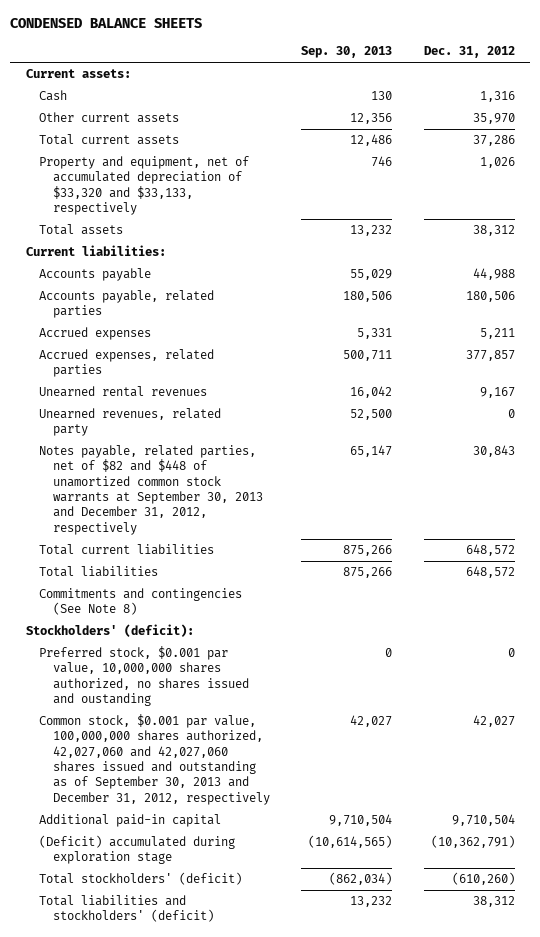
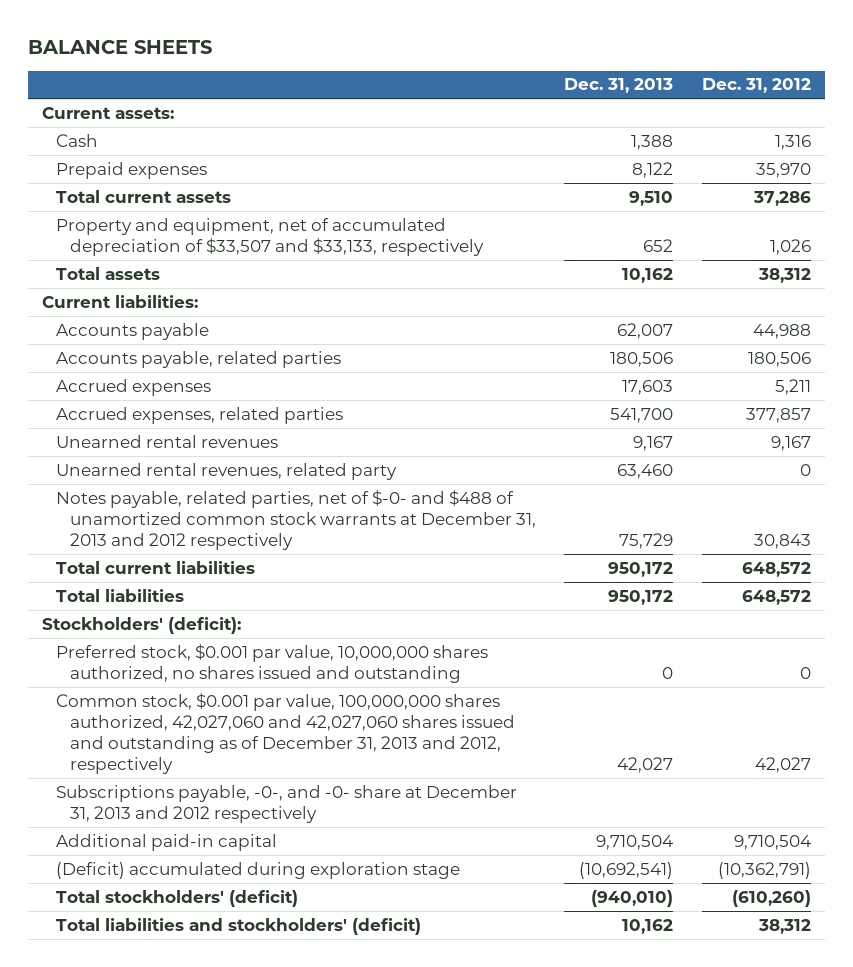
[9,18,202,29] CONDENSED BALANCE SHEETS -> [27,39,212,54] BALANCE SHEETS
[301,46,393,59] Sep. 30, 2013 -> none
none -> [564,78,674,94] Dec. 31, 2013
[39,112,180,124] Other current assets -> [55,161,207,179] Prepaid expenses
[39,156,250,216] Property and equipment, net of accumulated depreciation of $33,320 and $33,133, respectively -> [55,217,484,256] Property and equipment, net of accumulated depreciation of $33,507 and $33,133, respectively
[39,408,222,437] Unearned revenues, related party -> [55,462,397,480] Unearned rental revenues, related party
[39,445,263,535] Notes payable, related parties, net of $82 and $448 of unamortized common stock warrants at September 30, 2013 and December 31, 2012, respectively -> [55,489,536,550] Notes payable, related parties, net of $-0- and $488 of unamortized common stock warrants at December 31, 2013 and 2012 respectively
[39,588,243,616] Commitments and contingencies (See Note 8) -> none
[39,646,249,707] Preferred stock, $0.001 par value, 10,000,000 shares authorized, no shares issued and oustanding -> [55,643,488,683] Preferred stock, $0.001 par value, 10,000,000 shares authorized, no shares issued and outstanding
[39,714,270,805] Common stock, $0.001 par value, 100,000,000 shares authorized, 42,027,060 and 42,027,060 shares issued and outstanding as of September 30, 2013 and December 31, 2012, respectively -> [55,692,515,775] Common stock, $0.001 par value, 100,000,000 shares authorized, 42,027,060 and 42,027,060 shares issued and outstanding as of December 31, 2013 and 2012, respectively
none -> [55,784,517,823] Subscriptions payable, -0-, and -0- share at December 31, 2013 and 2012 respectively

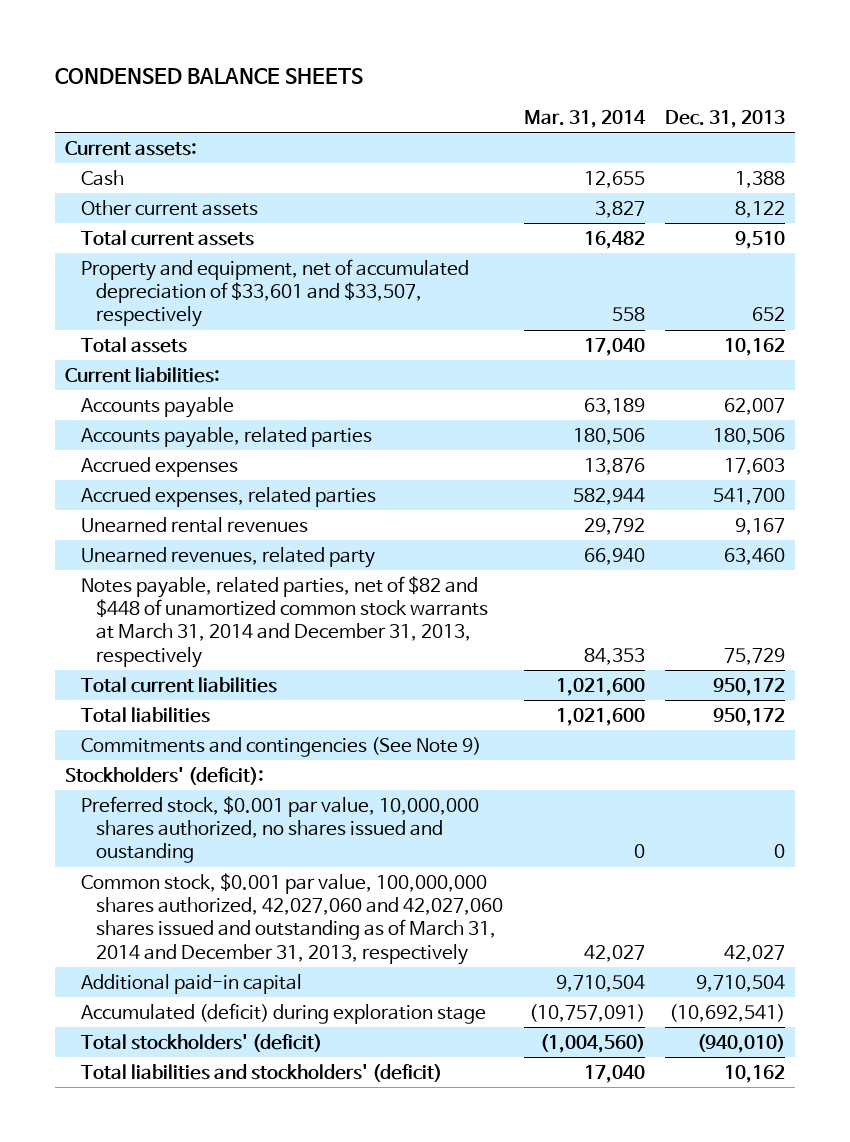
[27,39,212,54] BALANCE SHEETS -> [54,68,363,85] CONDENSED BALANCE SHEETS
[701,78,811,94] Dec. 31, 2012 -> none
none -> [523,109,646,128] Mar. 31, 2014
[55,161,207,179] Prepaid expenses -> [80,199,258,216] Other current assets
[55,217,484,256] Property and equipment, net of accumulated depreciation of $33,507 and $33,133, respectively -> [80,258,469,328] Property and equipment, net of accumulated depreciation of $33,601 and $33,507, respectively
[55,462,397,480] Unearned rental revenues, related party -> [80,546,375,568] Unearned revenues, related party
[55,489,536,550] Notes payable, related parties, net of $-0- and $488 of unamortized common stock warrants at December 31, 2013 and 2012 respectively -> [80,575,489,668] Notes payable, related parties, net of $82 and $448 of unamortized common stock warrants at March 31, 2014 and December 31, 2013, respectively
none -> [80,736,481,757] Commitments and contingencies (See Note 9)
[55,784,517,823] Subscriptions payable, -0-, and -0- share at December 31, 2013 and 2012 respectively -> none
[55,643,488,683] Preferred stock, $0.001 par value, 10,000,000 shares authorized, no shares issued and outstanding -> [80,795,479,864] Preferred stock, $0.001 par value, 10,000,000 shares authorized, no shares issued and oustanding
[55,692,515,775] Common stock, $0.001 par value, 100,000,000 shares authorized, 42,027,060 and 42,027,060 shares issued and outstanding as of December 31, 2013 and 2012, respectively -> [80,872,504,965] Common stock, $0.001 par value, 100,000,000 shares authorized, 42,027,060 and 42,027,060 shares issued and outstanding as of March 31, 2014 and December 31, 2013, respectively
[55,861,460,879] (Deficit) accumulated during exploration stage -> [80,1002,486,1024] Accumulated (deficit) during exploration stage

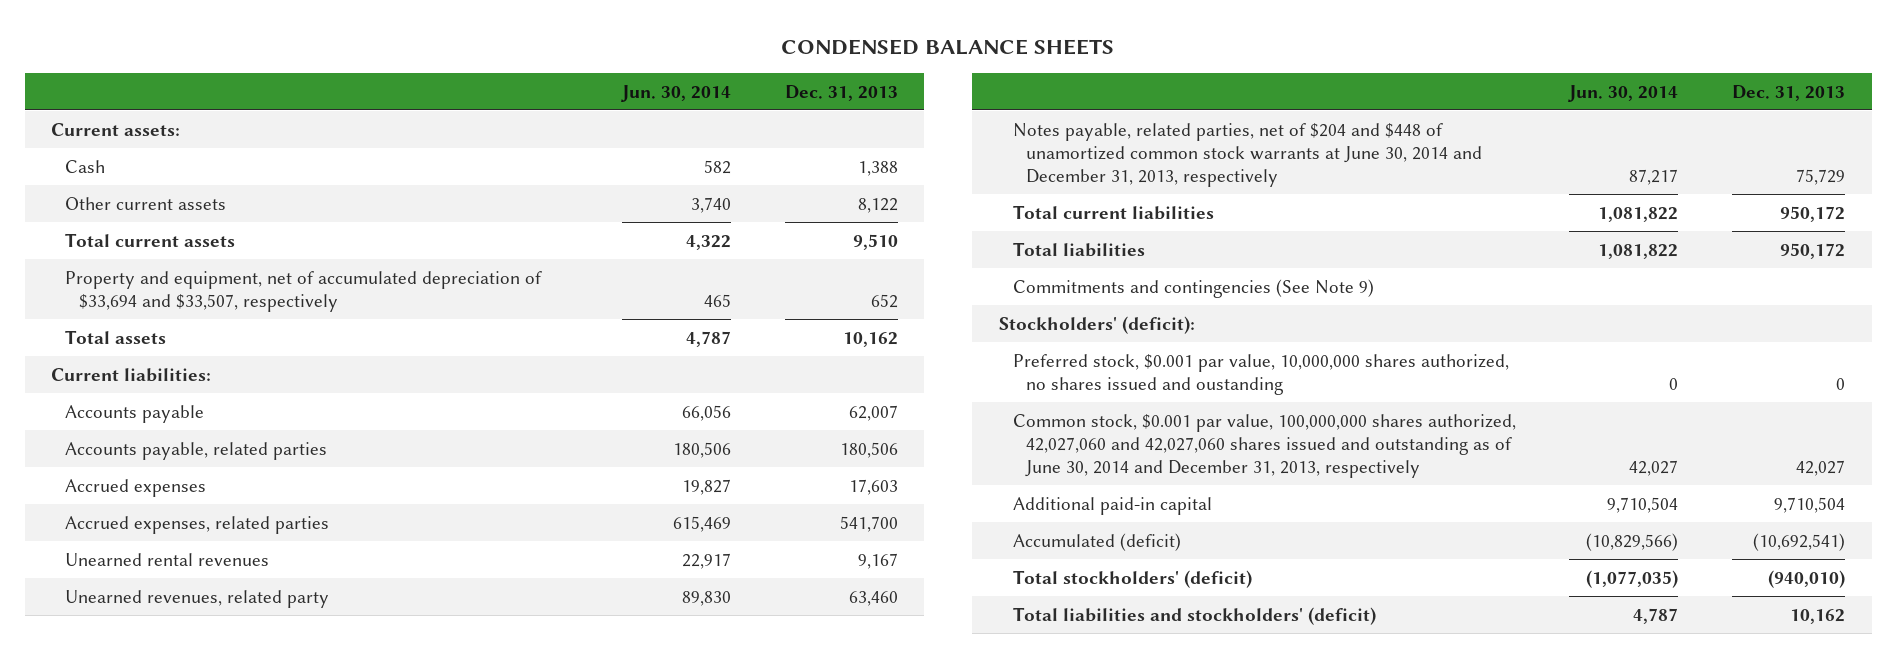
[523,109,646,128] Mar. 31, 2014 -> none
none -> [620,84,731,102] Jun. 30, 2014
[80,258,469,328] Property and equipment, net of accumulated depreciation of $33,601 and $33,507, respectively -> [65,270,543,312] Property and equipment, net of accumulated depreciation of $33,694 and $33,507, respectively
[80,575,489,668] Notes payable, related parties, net of $82 and $448 of unamortized common stock warrants at March 31, 2014 and December 31, 2013, respectively -> [1012,122,1483,188] Notes payable, related parties, net of $204 and $448 of unamortized common stock warrants at June 30, 2014 and December 31, 2013, respectively
[80,872,504,965] Common stock, $0.001 par value, 100,000,000 shares authorized, 42,027,060 and 42,027,060 shares issued and outstanding as of March 31, 2014 and December 31, 2013, respectively -> [1012,413,1516,479] Common stock, $0.001 par value, 100,000,000 shares authorized, 42,027,060 and 42,027,060 shares issued and outstanding as of June 30, 2014 and December 31, 2013, respectively
[80,1002,486,1024] Accumulated (deficit) during exploration stage -> [1012,532,1181,551] Accumulated (deficit)

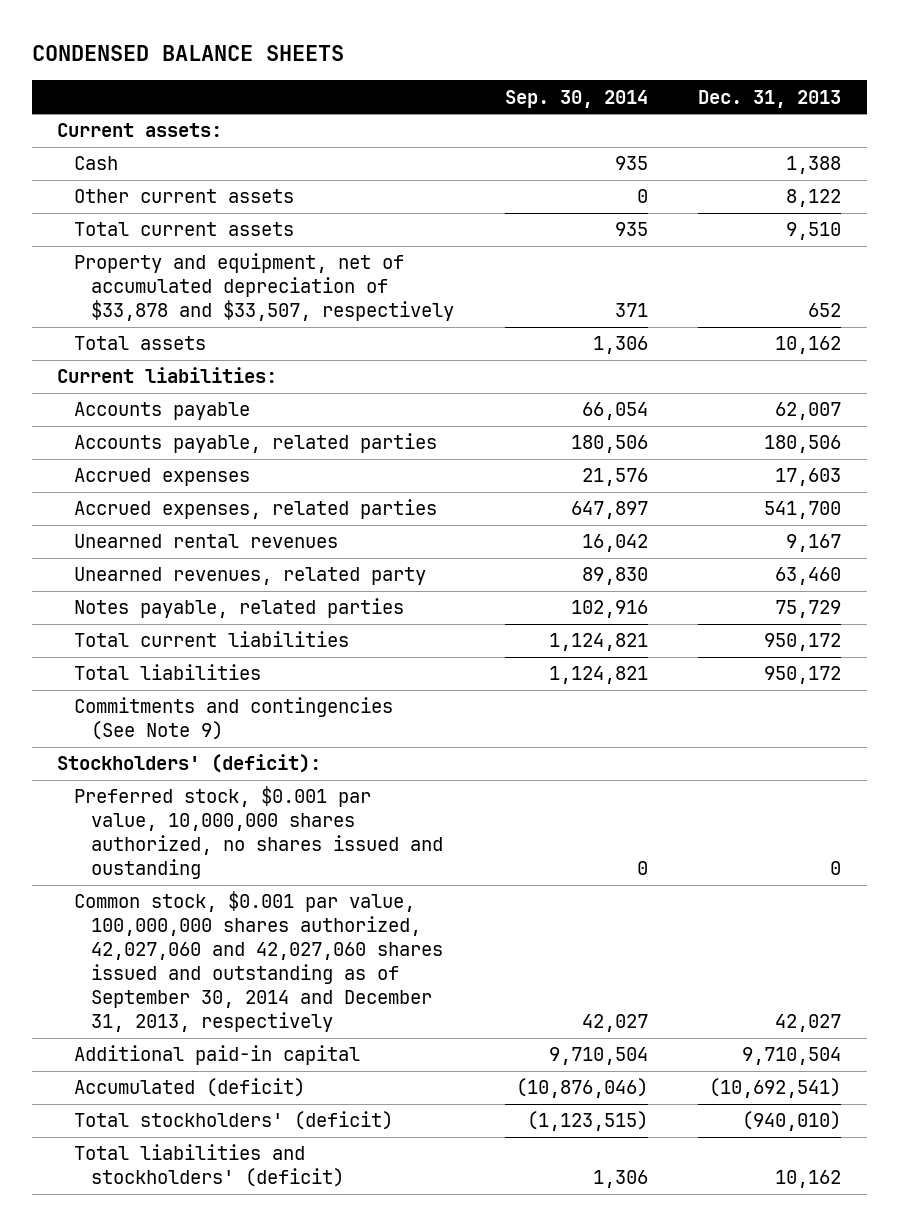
[620,84,731,102] Jun. 30, 2014 -> none
none -> [504,89,648,108] Sep. 30, 2014
[65,270,543,312] Property and equipment, net of accumulated depreciation of $33,694 and $33,507, respectively -> [74,253,455,322] Property and equipment, net of accumulated depreciation of $33,878 and $33,507, respectively
[1012,122,1483,188] Notes payable, related parties, net of $204 and $448 of unamortized common stock warrants at June 30, 2014 and December 31, 2013, respectively -> [74,598,405,619] Notes payable, related parties
[1012,413,1516,479] Common stock, $0.001 par value, 100,000,000 shares authorized, 42,027,060 and 42,027,060 shares issued and outstanding as of June 30, 2014 and December 31, 2013, respectively -> [74,891,444,1032] Common stock, $0.001 par value, 100,000,000 shares authorized, 42,027,060 and 42,027,060 shares issued and outstanding as of September 30, 2014 and December 31, 2013, respectively

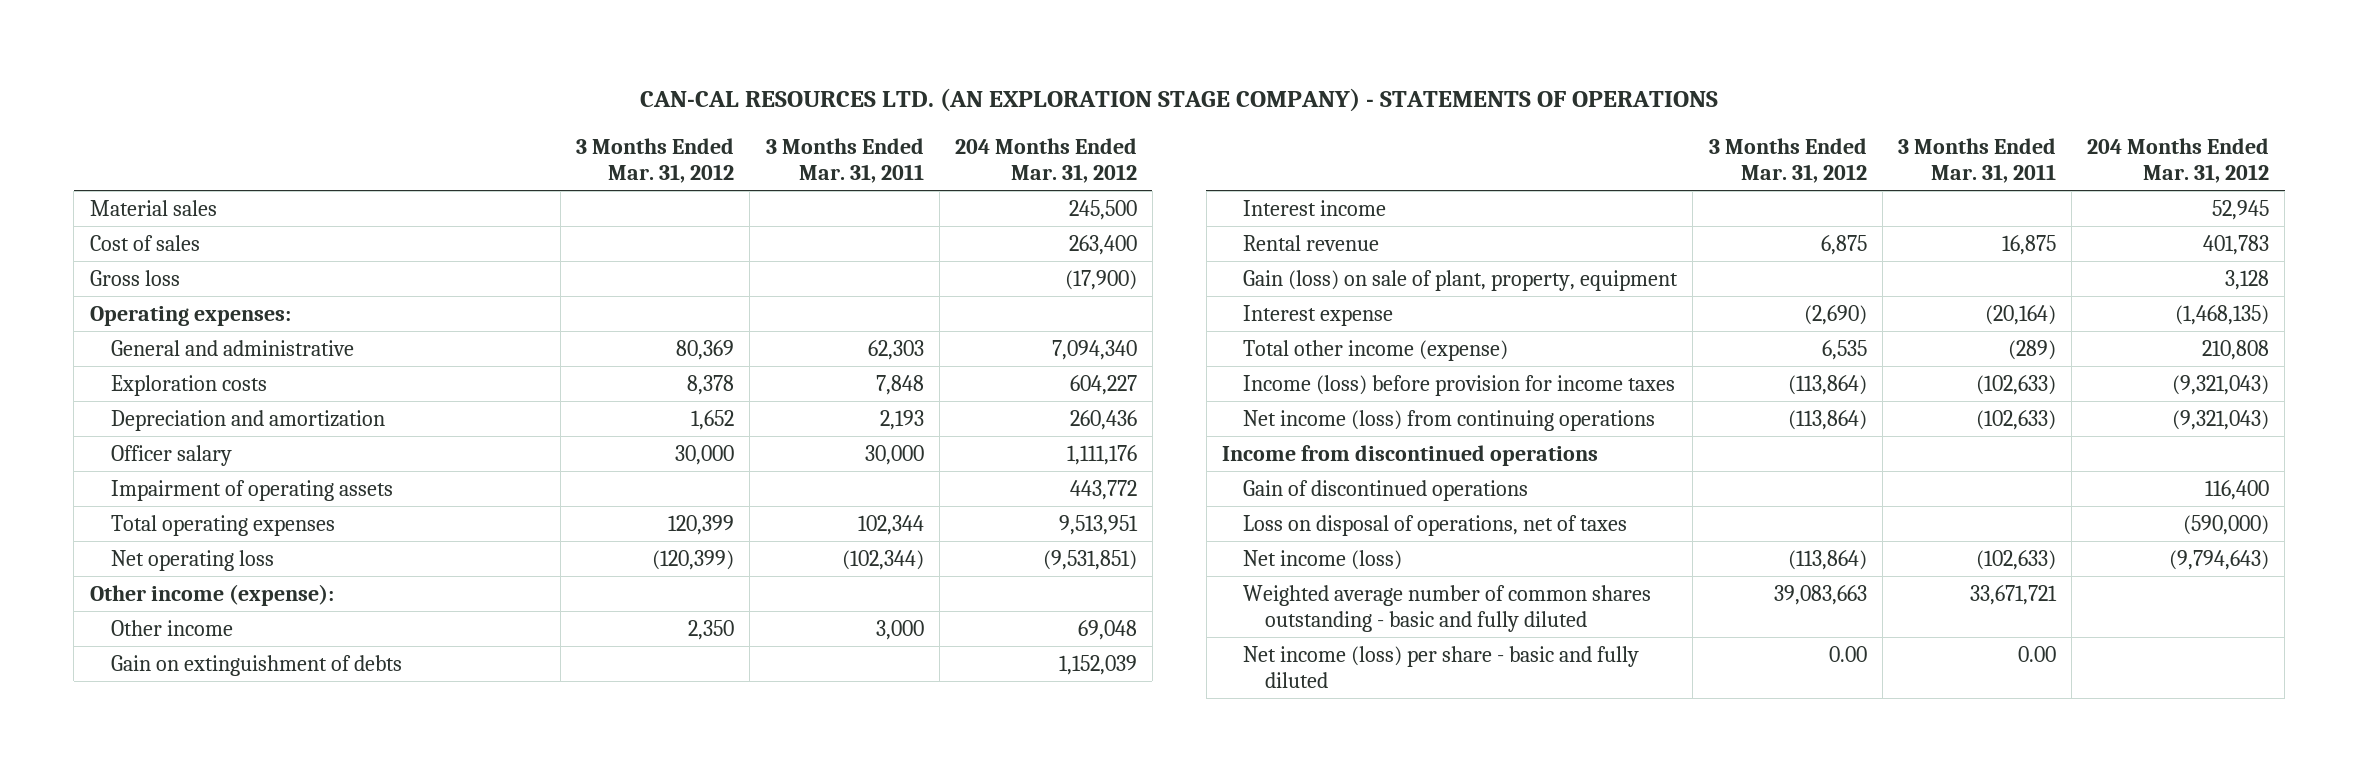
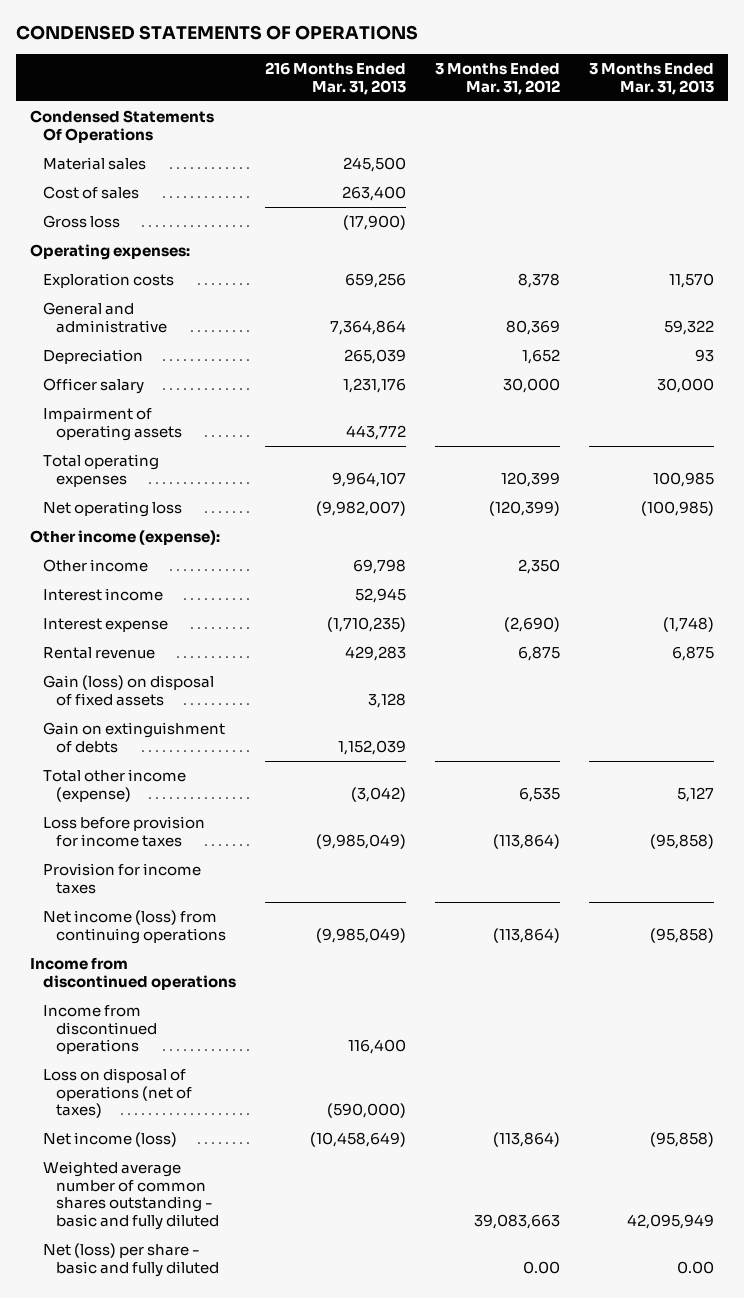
[640,88,1719,113] CAN-CAL RESOURCES LTD. (AN EXPLORATION STAGE COMPANY) - STATEMENTS OF OPERATIONS -> [15,25,418,41] CONDENSED STATEMENTS OF OPERATIONS
[765,137,924,184] 3 Months Ended Mar. 31, 2011 -> none
[954,137,1137,184] 204 Months Ended Mar. 31, 2012 -> none
none -> [264,62,406,95] 216 Months Ended Mar. 31, 2013
none -> [588,63,714,95] 3 Months Ended Mar. 31, 2013
none -> [30,109,215,143] Condensed Statements Of Operations
[111,339,355,356] General and administrative -> [42,301,167,333] General and administrative
[111,409,386,431] Depreciation and amortization -> [42,348,143,364] Depreciation
[1243,269,1679,291] Gain (loss) on sale of plant, property, equipment -> none
[1243,234,1380,251] Rental revenue -> [42,646,155,659] Rental revenue
none -> [42,674,214,706] Gain (loss) on disposal of fixed assets
[111,654,403,676] Gain on extinguishment of debts -> [42,721,225,753] Gain on extinguishment of debts
[1243,374,1676,396] Income (loss) before provision for income taxes -> [42,815,205,847] Loss before provision for income taxes
none -> [42,862,201,894] Provision for income taxes
[1243,479,1529,501] Gain of discontinued operations -> none
none -> [42,1004,157,1055] Income from discontinued operations
[1243,514,1628,536] Loss on disposal of operations, net of taxes -> [42,1067,192,1119] Loss on disposal of operations (net of taxes)
[1243,645,1640,689] Net income (loss) per share - basic and fully diluted -> [42,1242,219,1277] Net (loss) per share - basic and fully diluted

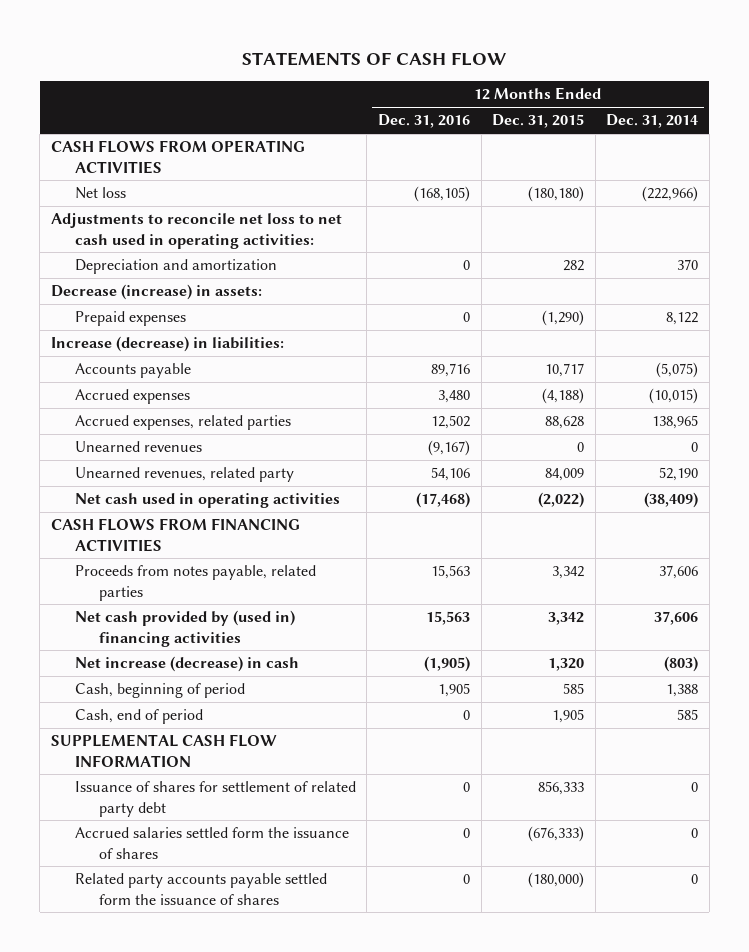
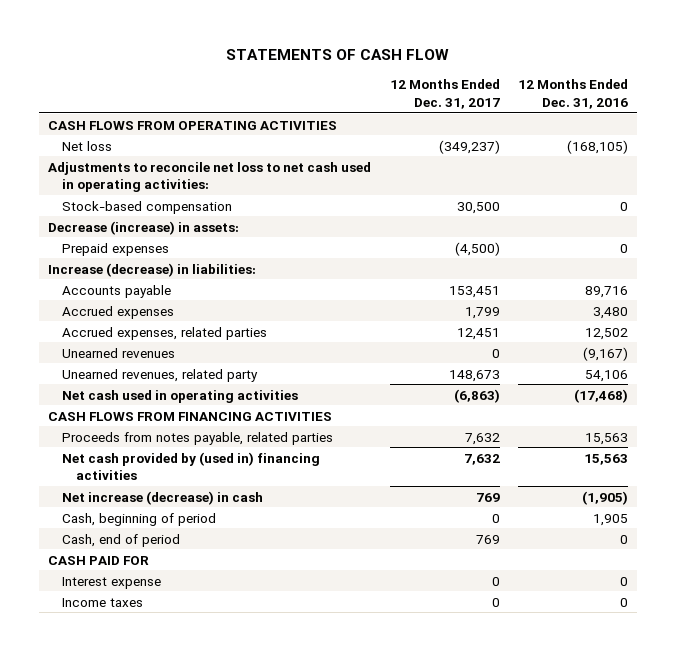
[492,114,585,129] Dec. 31, 2015 -> none
[606,114,699,129] Dec. 31, 2014 -> none
none -> [389,79,500,109] 12 Months Ended Dec. 31, 2017
[74,259,277,275] Depreciation and amortization -> none
none -> [62,200,233,214] Stock-based compensation
[74,781,356,817] Issuance of shares for settlement of related party debt -> none
[74,827,349,859] Accrued salaries settled form the issuance of shares -> none
[74,873,327,905] Related party accounts payable settled form the issuance of shares -> none
[50,734,277,767] SUPPLEMENTAL CASH FLOW INFORMATION -> [48,555,150,565] CASH PAID FOR
none -> [62,576,162,589] Interest expense
none -> [62,597,144,607] Income taxes

